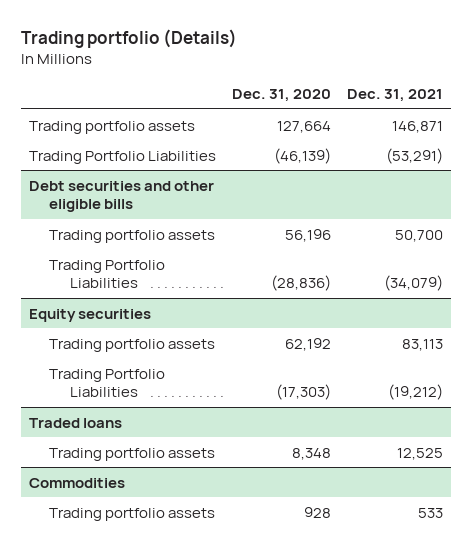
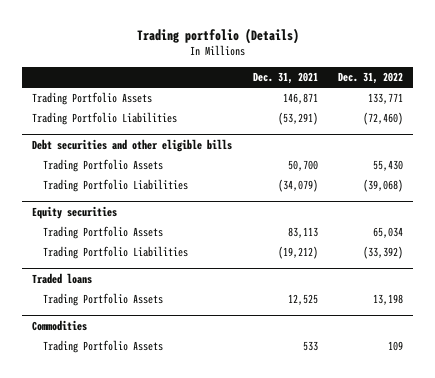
[231,89,331,103] Dec. 31, 2020 -> none
none -> [338,72,404,85] Dec. 31, 2022
[28,120,195,134] Trading portfolio assets -> [32,92,153,106] Trading Portfolio Assets
[49,229,216,243] Trading portfolio assets -> [42,159,163,173] Trading Portfolio Assets
[49,338,216,352] Trading portfolio assets -> [42,226,163,240] Trading Portfolio Assets
[49,447,216,461] Trading portfolio assets -> [42,293,163,307] Trading Portfolio Assets
[49,507,216,521] Trading portfolio assets -> [42,340,163,354] Trading Portfolio Assets

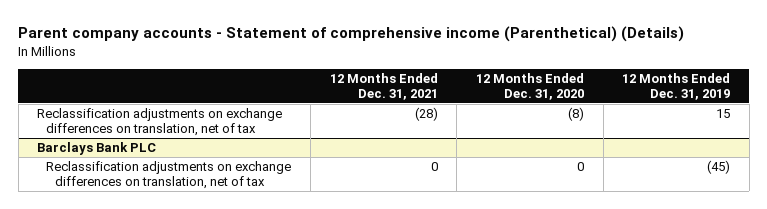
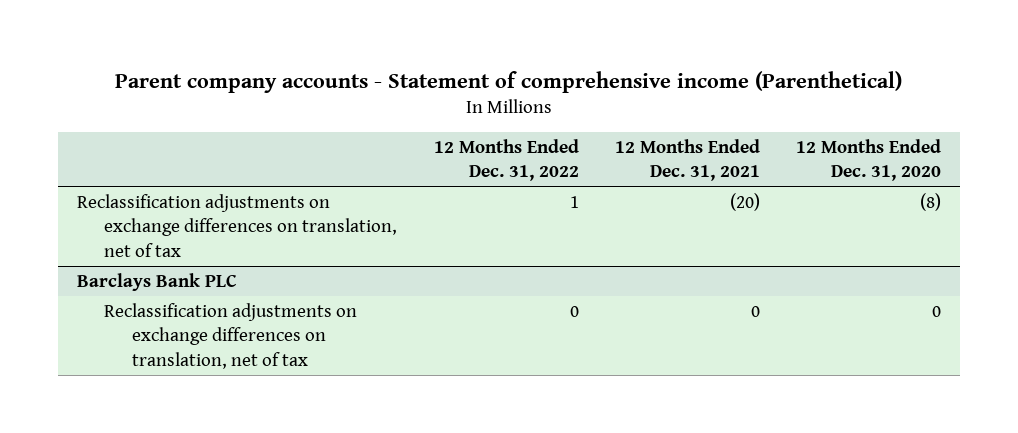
[18,26,685,43] Parent company accounts - Statement of comprehensive income (Parenthetical) (Details) -> [114,70,902,93] Parent company accounts - Statement of comprehensive income (Parenthetical)
[622,72,731,100] 12 Months Ended Dec. 31, 2019 -> none
none -> [433,138,579,182] 12 Months Ended Dec. 31, 2022
[414,106,438,121] (28) -> [729,193,760,212] (20)

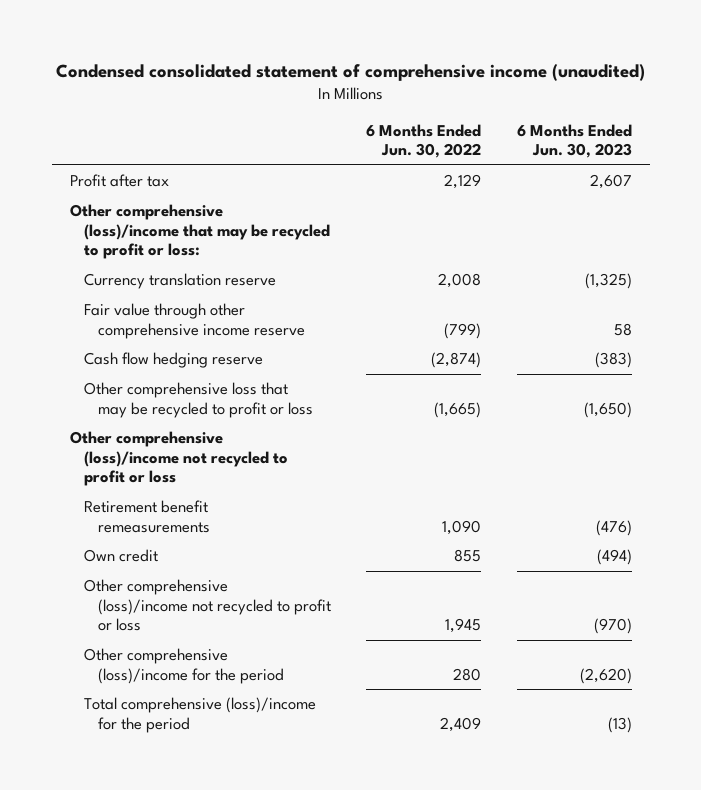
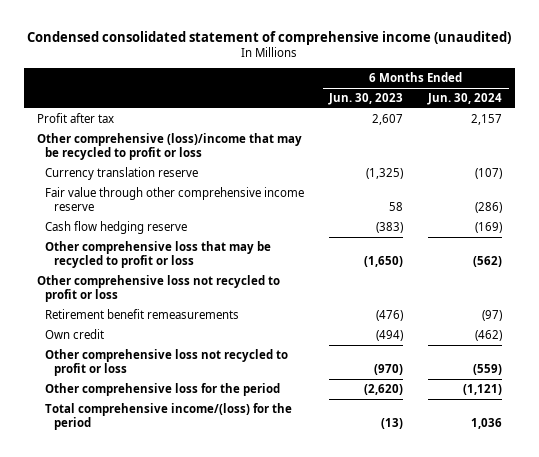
[366,123,482,158] 6 Months Ended Jun. 30, 2022 -> none
none -> [427,93,503,106] Jun. 30, 2024
[69,204,330,260] Other comprehensive (loss)/income that may be recycled to profit or loss: -> [36,133,302,160] Other comprehensive (loss)/income that may be recycled to profit or loss
[69,431,288,487] Other comprehensive (loss)/income not recycled to profit or loss -> [36,275,280,302] Other comprehensive loss not recycled to profit or loss
[83,579,331,632] Other comprehensive (loss)/income not recycled to profit or loss -> [45,349,289,376] Other comprehensive loss not recycled to profit or loss
[83,648,284,684] Other comprehensive (loss)/income for the period -> [45,383,281,397] Other comprehensive loss for the period
[83,697,316,733] Total comprehensive (loss)/income for the period -> [45,403,293,430] Total comprehensive income/(loss) for the period

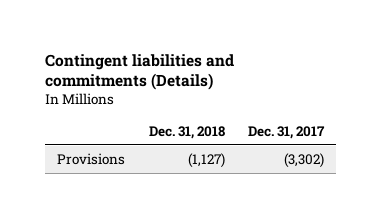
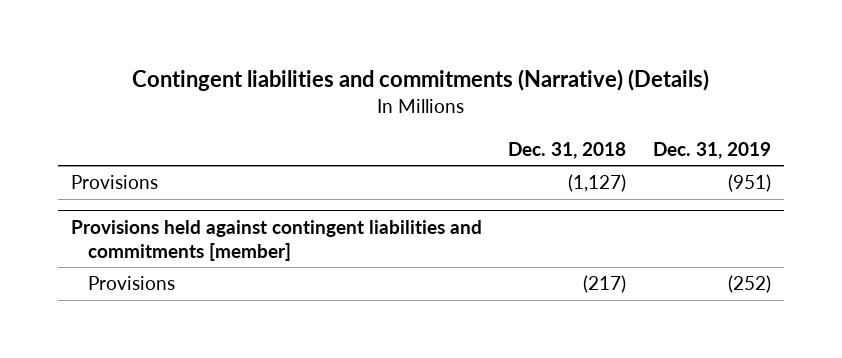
[45,53,235,91] Contingent liabilities and commitments (Details) -> [131,69,709,92] Contingent liabilities and commitments (Narrative) (Details)
[248,125,326,139] Dec. 31, 2017 -> none
none -> [652,141,771,159] Dec. 31, 2019
none -> [70,220,482,261] Provisions held against contingent liabilities and commitments [member]
none -> [87,276,175,291] Provisions

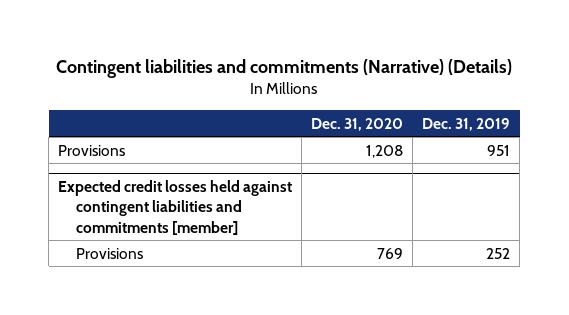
[508,141,627,159] Dec. 31, 2018 -> none
none -> [311,117,404,131] Dec. 31, 2020
[727,174,771,193] (951) -> [487,144,511,156] 951
[70,220,482,261] Provisions held against contingent liabilities and commitments [member] -> [58,179,293,235] Expected credit losses held against contingent liabilities and commitments [member]
[727,275,771,294] (252) -> [486,247,511,259] 252

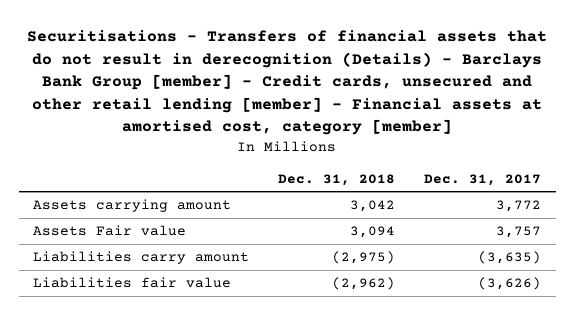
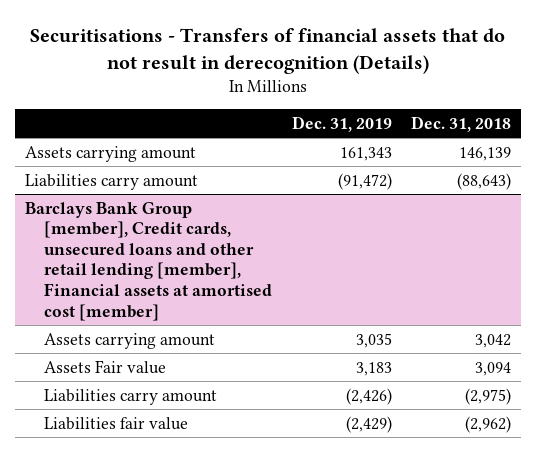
[27,30,548,136] Securitisations - Transfers of financial assets that do not result in derecognition (Details) - Barclays Bank Group [member] - Credit cards, unsecured and other retail lending [member] - Financial assets at amortised cost, category [member] -> [29,27,505,74] Securitisations - Transfers of financial assets that do not result in derecognition (Details)
[424,173,542,186] Dec. 31, 2017 -> none
none -> [291,115,392,132] Dec. 31, 2019
none -> [24,145,196,162] Assets carrying amount
none -> [24,173,198,190] Liabilities carry amount
none -> [24,201,273,321] Barclays Bank Group [member], Credit cards, unsecured loans and other retail lending [member], Financial assets at amortised cost [member]

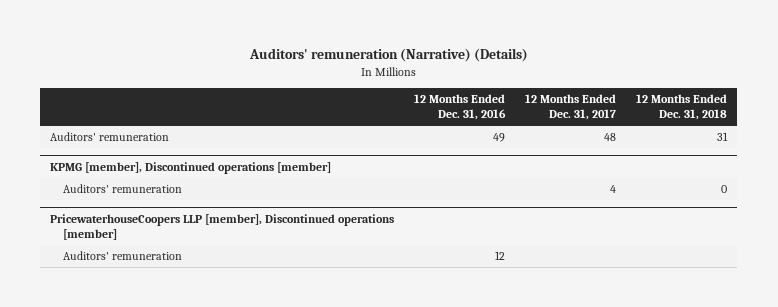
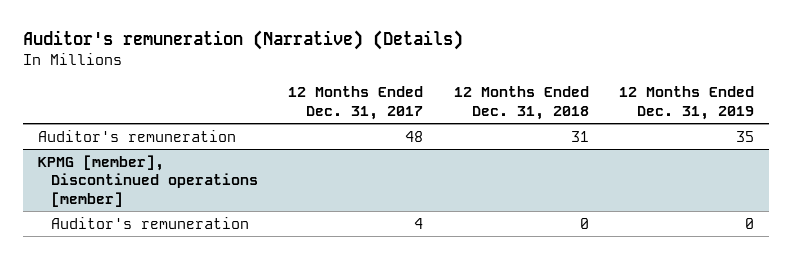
[248,48,528,63] Auditors' remuneration (Narrative) (Details) -> [22,30,463,51] Auditor's remuneration (Narrative) (Details)
[414,94,507,121] 12 Months Ended Dec. 31, 2016 -> none
none -> [619,86,755,120] 12 Months Ended Dec. 31, 2019
[50,132,170,142] Auditors' remuneration -> [38,129,237,142] Auditor's remuneration
[50,213,395,241] PricewaterhouseCoopers LLP [member], Discontinued operations [member] -> none
[62,251,182,261] Auditors' remuneration -> none
[62,184,182,194] Auditors' remuneration -> [50,216,249,229] Auditor's remuneration

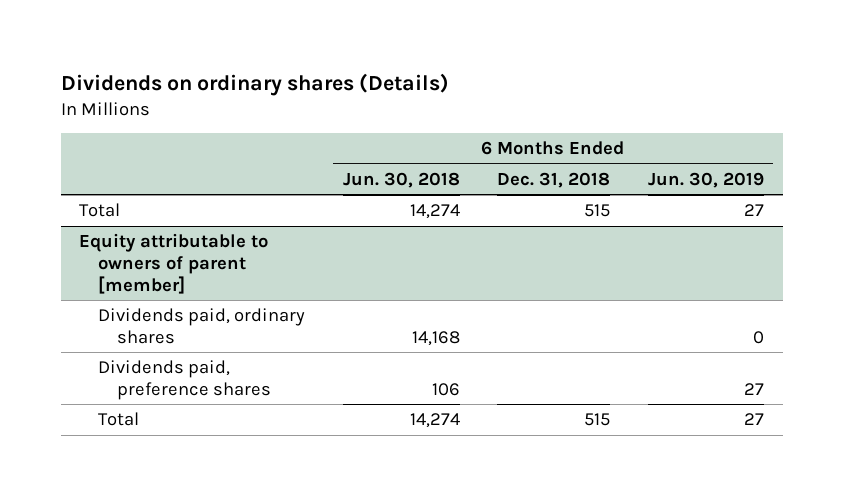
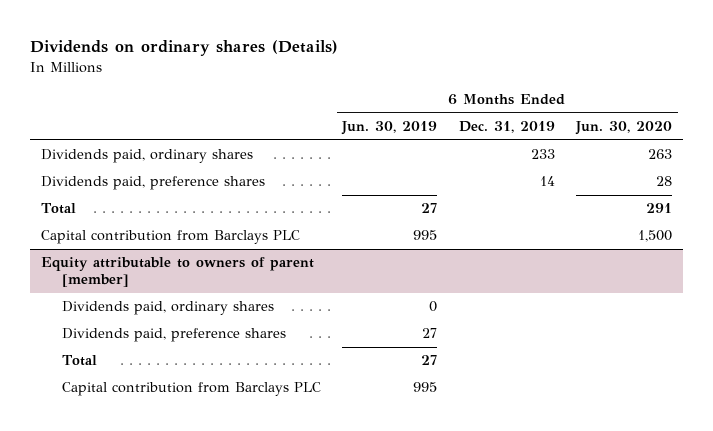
[342,171,460,188] Jun. 30, 2018 -> none
[497,171,611,188] Dec. 31, 2018 -> none
none -> [458,121,555,134] Dec. 31, 2019
none -> [575,121,673,136] Jun. 30, 2020
none -> [40,149,253,164] Dividends paid, ordinary shares
none -> [40,176,265,191] Dividends paid, preference shares
none -> [40,230,300,245] Capital contribution from Barclays PLC
none -> [61,382,321,397] Capital contribution from Barclays PLC

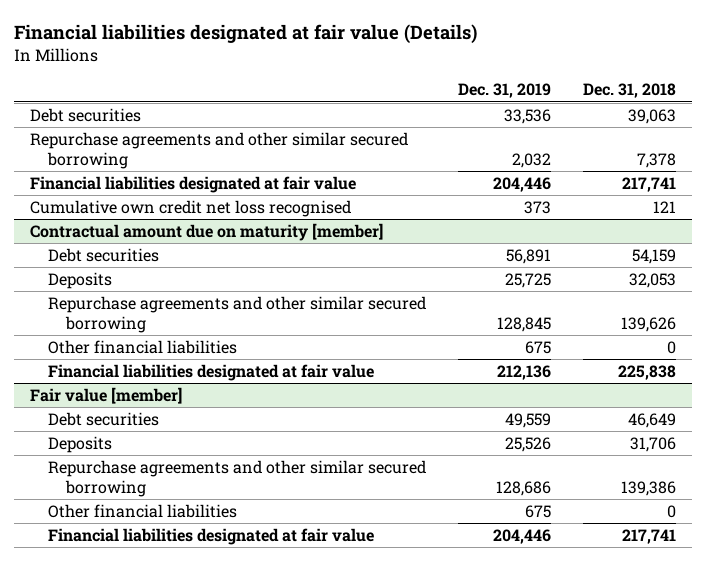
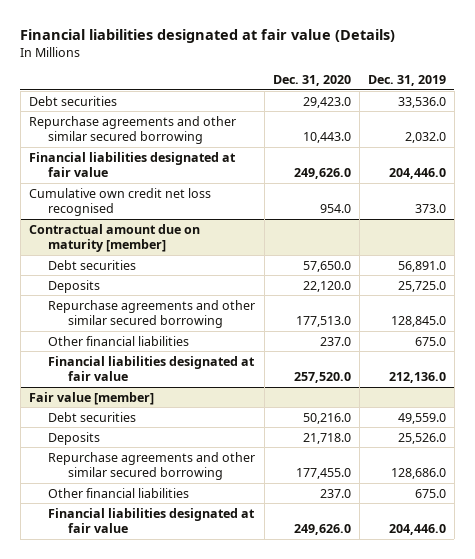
[582,83,676,99] Dec. 31, 2018 -> none
none -> [272,75,351,87] Dec. 31, 2020
[504,108,552,124] 33,536 -> [397,96,446,108] 33,536.0
[512,152,552,168] 2,032 -> [404,132,446,144] 2,032.0
[493,176,552,192] 204,446 -> [388,168,446,180] 204,446.0
[524,200,552,214] 373 -> [414,204,446,214] 373.0
[506,248,552,264] 56,891 -> [397,260,446,272] 56,891.0
[505,272,552,288] 25,725 -> [397,280,446,292] 25,725.0
[497,316,552,332] 128,845 -> [390,316,446,328] 128,845.0
[525,340,552,354] 675 -> [414,336,446,346] 675.0
[497,364,552,380] 212,136 -> [388,372,446,384] 212,136.0
[505,412,552,428] 49,559 -> [397,412,446,424] 49,559.0
[505,436,552,452] 25,526 -> [397,432,446,444] 25,526.0
[496,480,552,496] 128,686 -> [390,468,446,480] 128,686.0
[525,504,552,518] 675 -> [414,488,446,498] 675.0
[493,528,552,544] 204,446 -> [388,524,446,536] 204,446.0

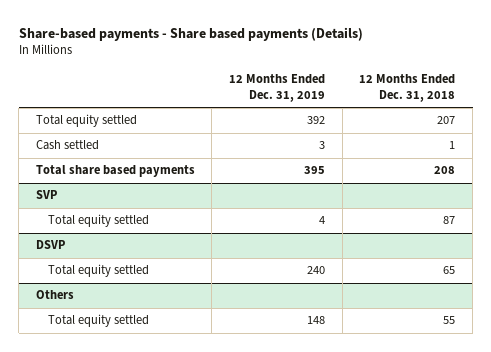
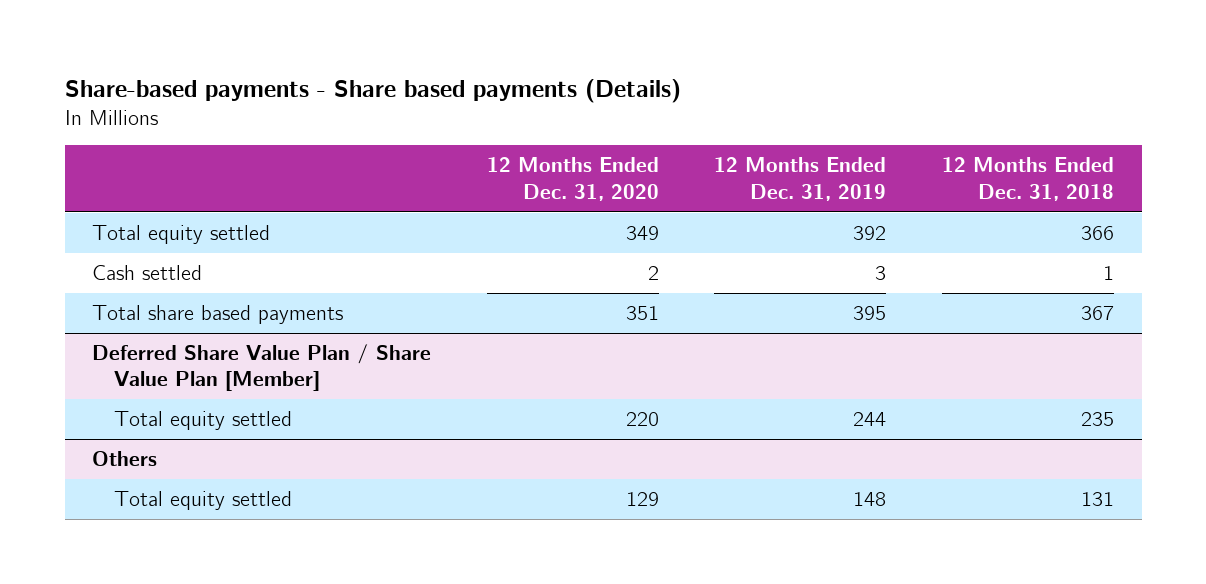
none -> [486,157,659,201] 12 Months Ended Dec. 31, 2020
[437,116,456,125] 207 -> [1080,226,1114,241] 366
[35,190,57,200] SVP -> none
[35,240,65,250] DSVP -> none
[47,264,149,278] Total equity settled -> none
[434,166,456,175] 208 -> [1080,306,1114,321] 367
none -> [92,344,432,392] Deferred Share Value Plan / Share Value Plan [Member]
[319,216,326,225] 4 -> [853,412,887,427] 244
[443,216,456,225] 87 -> [1080,412,1114,427] 235
[443,316,456,325] 55 -> [1080,492,1114,507] 131

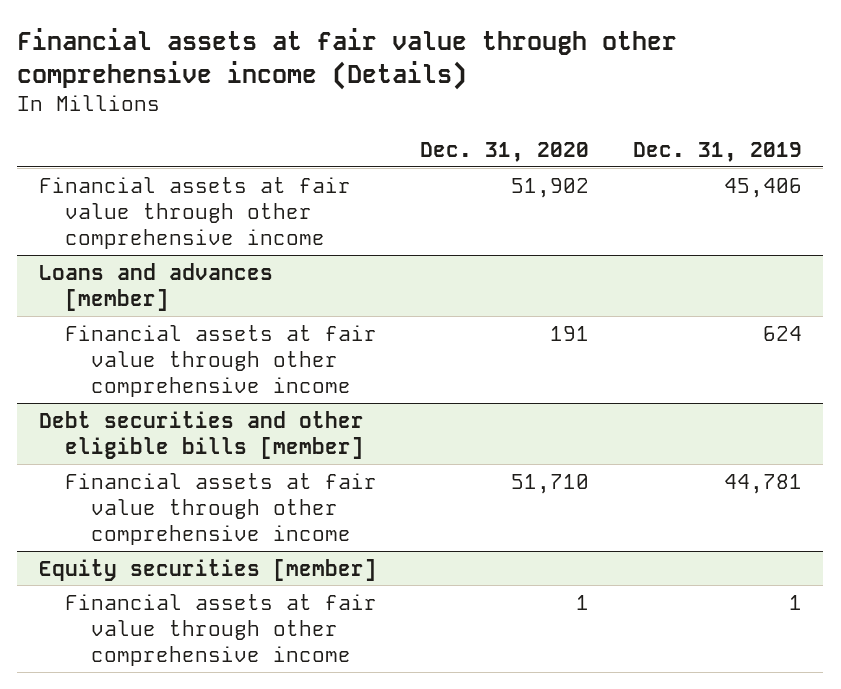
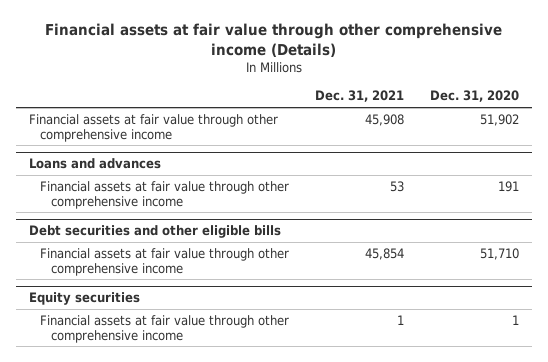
[632,141,802,162] Dec. 31, 2019 -> none
none -> [315,90,405,103] Dec. 31, 2021
[38,262,273,311] Loans and advances [member] -> [28,158,161,170] Loans and advances
[38,410,365,459] Debt securities and other eligible bills [member] -> [28,225,281,239] Debt securities and other eligible bills
[38,558,377,581] Equity securities [member] -> [28,292,140,306] Equity securities

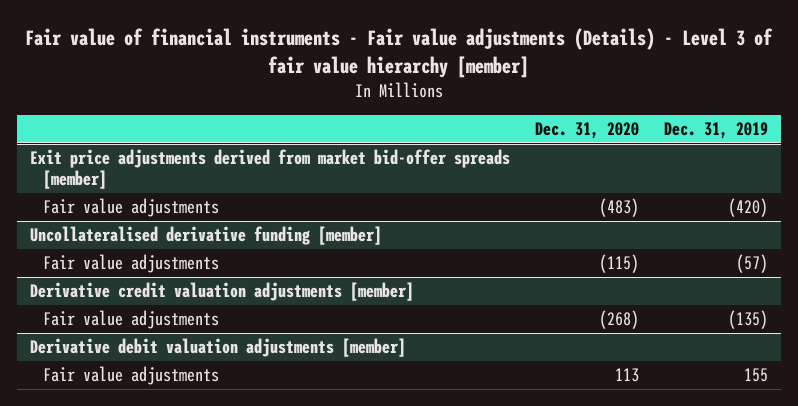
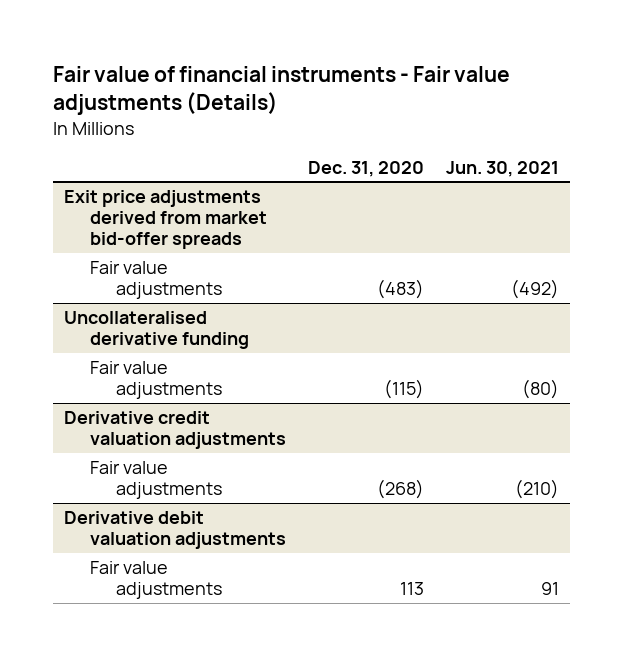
[25,28,774,78] Fair value of financial instruments - Fair value adjustments (Details) - Level 3 of fair value hierarchy [member] -> [53,65,511,116] Fair value of financial instruments - Fair value adjustments (Details)
[664,122,769,140] Dec. 31, 2019 -> none
none -> [446,160,560,177] Jun. 30, 2021
[29,149,510,190] Exit price adjustments derived from market bid-offer spreads [member] -> [64,189,268,250] Exit price adjustments derived from market bid-offer spreads
[29,226,382,246] Uncollateralised derivative funding [member] -> [64,310,250,350] Uncollateralised derivative funding
[29,282,414,302] Derivative credit valuation adjustments [member] -> [64,410,287,450] Derivative credit valuation adjustments
[29,338,406,358] Derivative debit valuation adjustments [member] -> [64,510,287,550] Derivative debit valuation adjustments

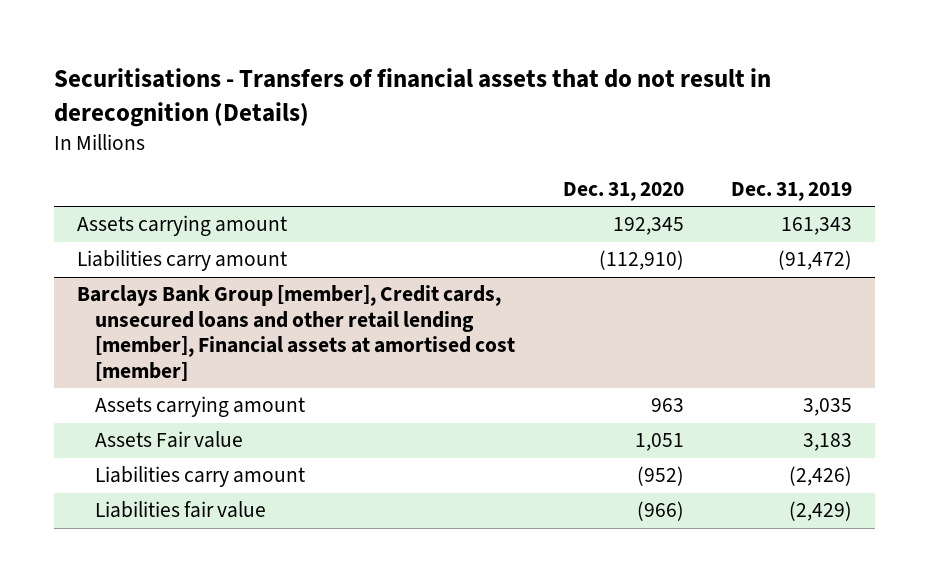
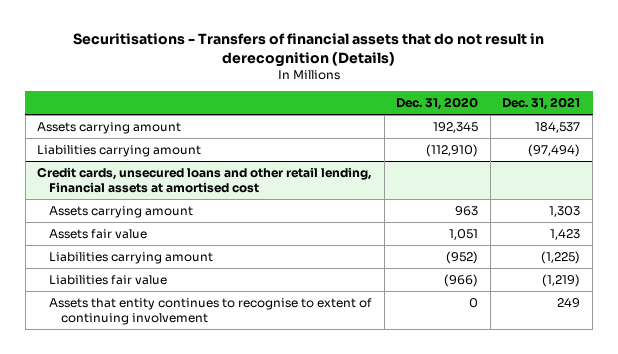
[730,181,852,201] Dec. 31, 2019 -> none
none -> [502,96,581,110] Dec. 31, 2021
[77,250,288,272] Liabilities carry amount -> [37,144,202,157] Liabilities carrying amount
[77,285,516,381] Barclays Bank Group [member], Credit cards, unsecured loans and other retail lending [member], Financial assets at amortised cost [member] -> [37,166,372,193] Credit cards, unsecured loans and other retail lending, Financial assets at amortised cost
[95,431,244,449] Assets Fair value -> [49,228,148,239] Assets fair value
[95,466,306,488] Liabilities carry amount -> [49,251,214,264] Liabilities carrying amount
none -> [49,297,373,325] Assets that entity continues to recognise to extent of continuing involvement

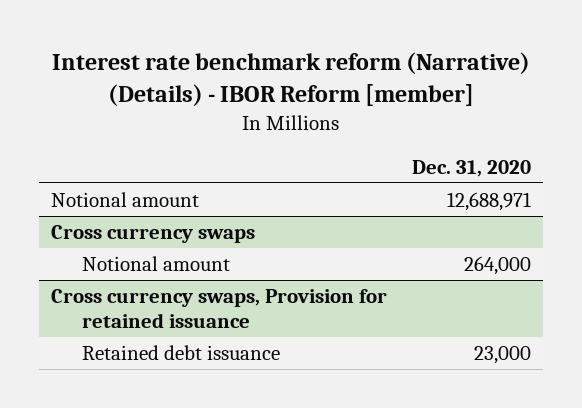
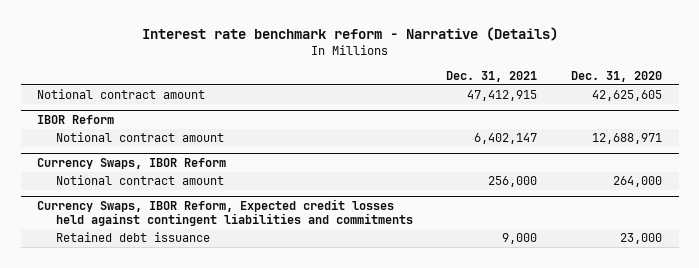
[52,52,531,107] Interest rate benchmark reform (Narrative) (Details) - IBOR Reform [member] -> [141,26,558,41] Interest rate benchmark reform - Narrative (Details)
none -> [446,71,538,83] Dec. 31, 2021
[51,225,256,244] Cross currency swaps -> none
[51,289,388,328] Cross currency swaps, Provision for retained issuance -> none
[51,192,200,208] Notional amount -> [37,89,206,100] Notional contract amount
[446,192,531,212] 12,688,971 -> [591,90,662,102] 42,625,605
none -> [37,115,115,125] IBOR Reform
[81,256,230,272] Notional amount -> [55,132,224,143] Notional contract amount
[463,256,531,276] 264,000 -> [591,133,662,145] 12,688,971
none -> [37,158,227,170] Currency Swaps, IBOR Reform
none -> [55,175,224,186] Notional contract amount
none -> [37,199,413,226] Currency Swaps, IBOR Reform, Expected credit losses held against contingent liabilities and commitments

